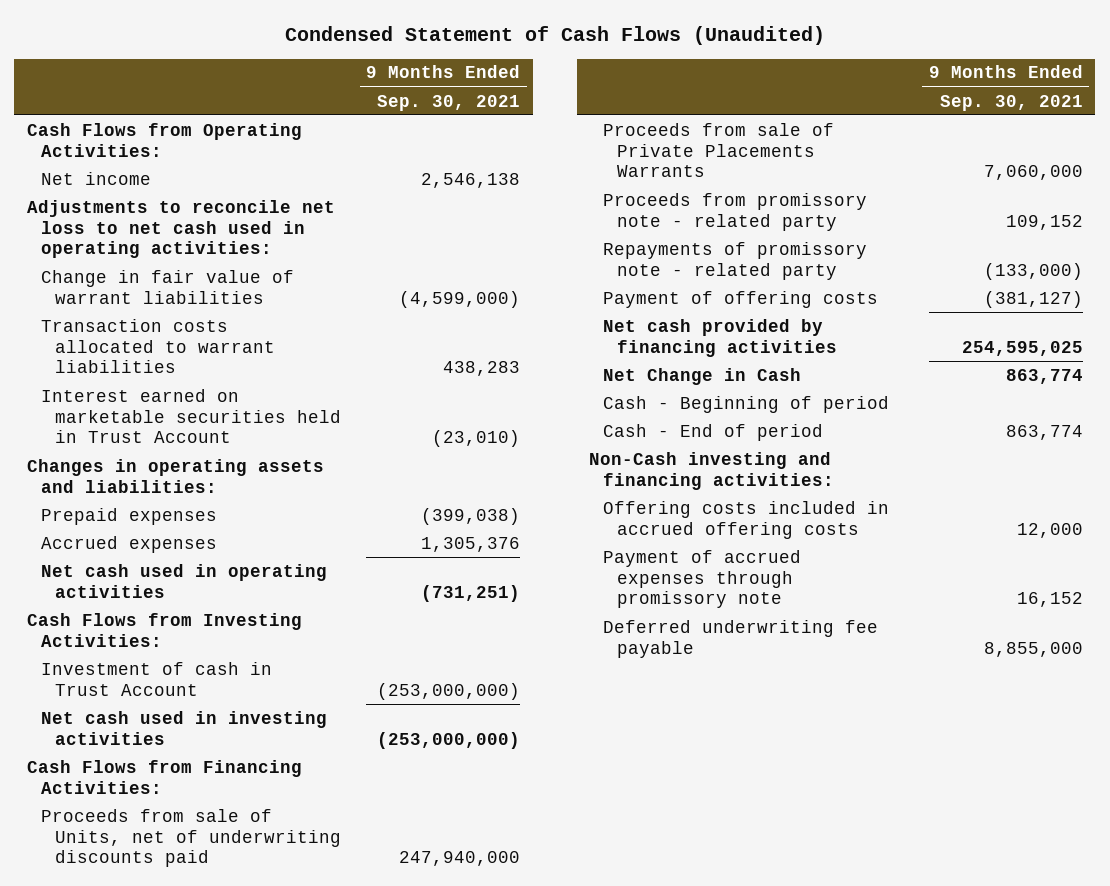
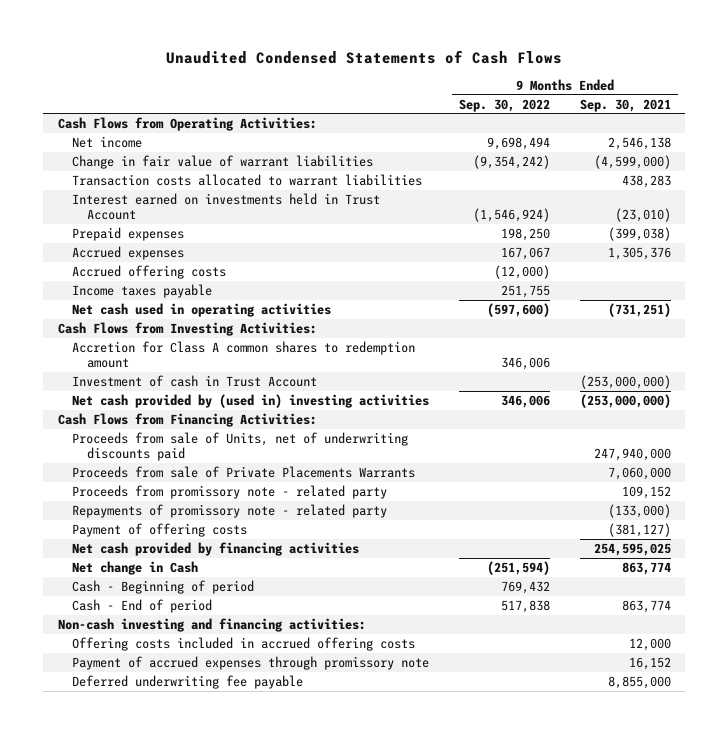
[284,26,825,46] Condensed Statement of Cash Flows (Unaudited) -> [166,50,563,65] Unaudited Condensed Statements of Cash Flows
none -> [458,98,550,112] Sep. 30, 2022
[27,199,336,259] Adjustments to reconcile net loss to net cash used in operating activities: -> none
[27,458,325,493] Changes in operating assets and liabilities: -> none
[40,388,341,444] Interest earned on marketable securities held in Trust Account -> [72,192,381,221] Interest earned on investments held in Trust Account
none -> [72,264,227,279] Accrued offering costs
none -> [72,283,213,298] Income taxes payable
none -> [72,340,416,369] Accretion for Class A common shares to redemption amount
[40,710,327,745] Net cash used in investing activities -> [72,393,430,408] Net cash provided by (used in) investing activities
[603,367,802,385] Net Change in Cash -> [72,560,199,575] Net change in Cash
[589,451,835,490] Non-Cash investing and financing activities: -> [57,617,366,632] Non-cash investing and financing activities:

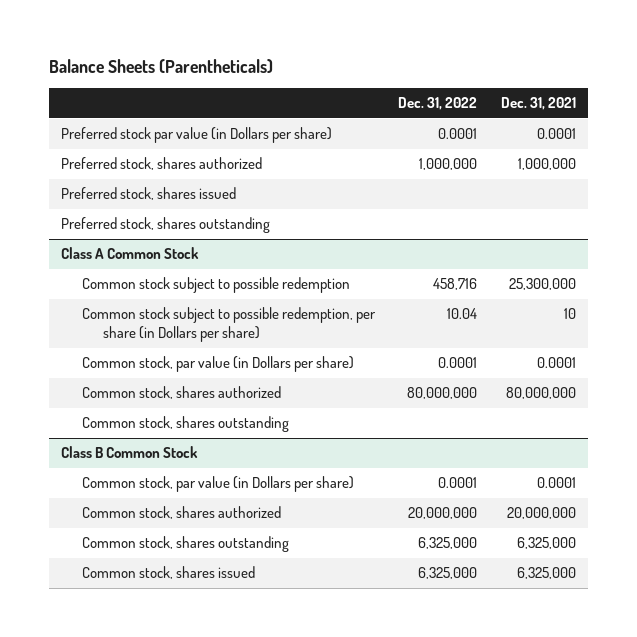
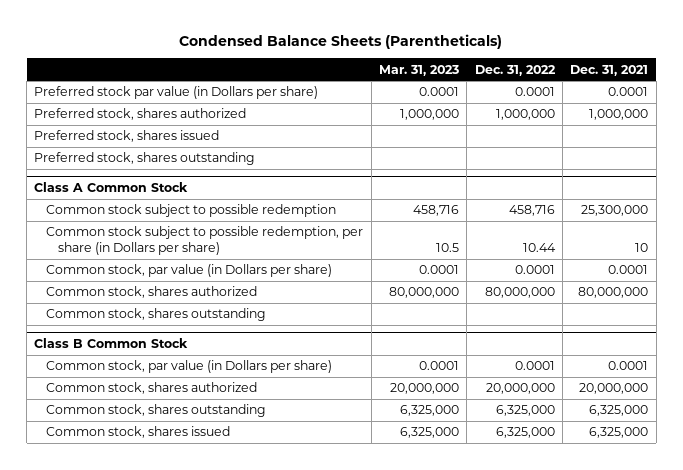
[48,58,273,73] Balance Sheets (Parentheticals) -> [179,33,503,49] Condensed Balance Sheets (Parentheticals)
none -> [379,64,460,76] Mar. 31, 2023
[447,308,478,320] 10.04 -> [522,243,556,253] 10.44

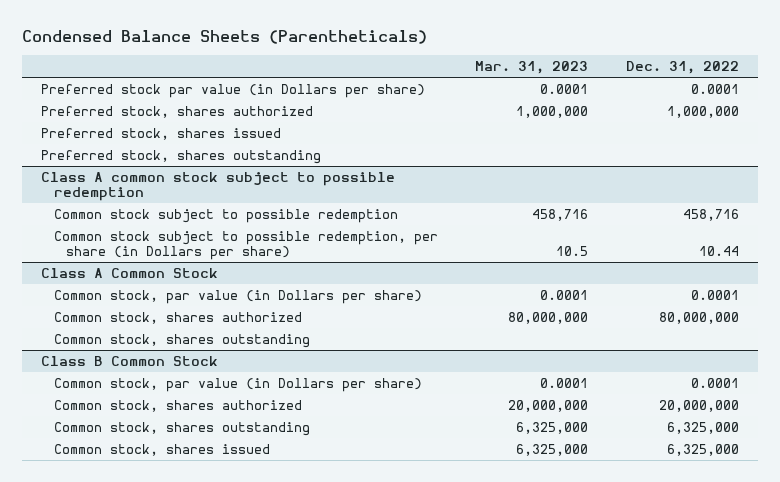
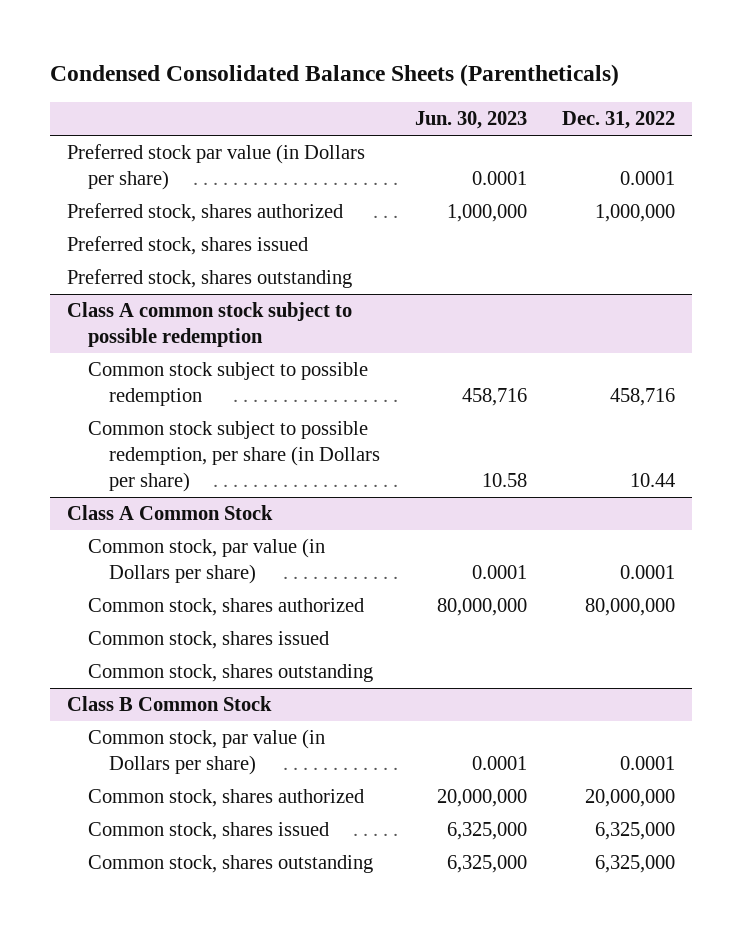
[21,30,427,45] Condensed Balance Sheets (Parentheticals) -> [49,64,619,87] Condensed Consolidated Balance Sheets (Parentheticals)
[475,61,589,75] Mar. 31, 2023 -> none
none -> [415,111,528,130] Jun. 30, 2023
none -> [88,631,330,650] Common stock, shares issued
[53,421,310,436] Common stock, shares outstanding -> [88,855,374,874] Common stock, shares outstanding

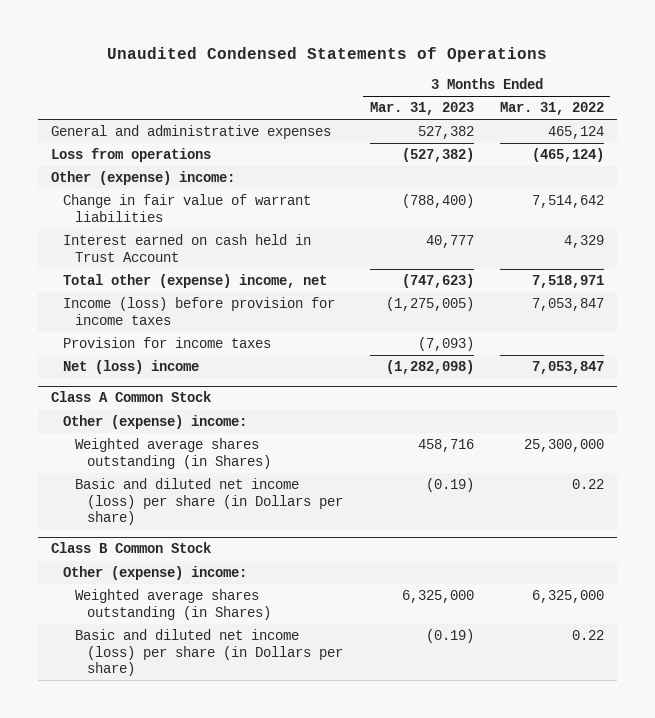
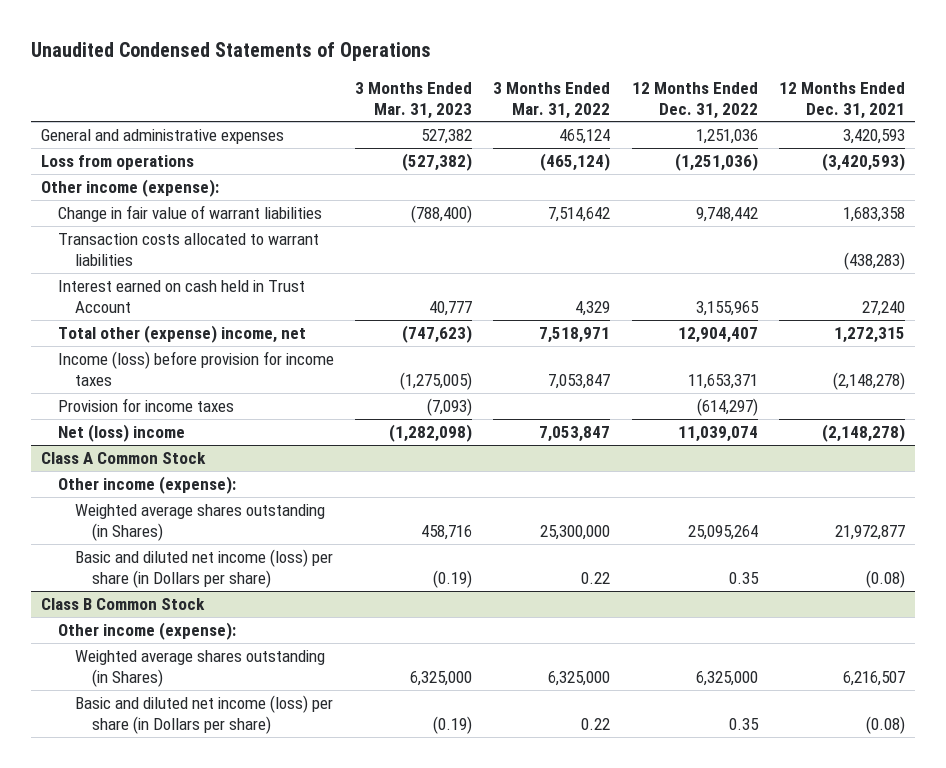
none -> [631,81,758,119] 12 Months Ended Dec. 31, 2022
none -> [778,81,905,119] 12 Months Ended Dec. 31, 2021
[50,171,235,186] Other (expense) income: -> [41,178,220,197] Other income (expense):
none -> [58,232,320,266] Transaction costs allocated to warrant liabilities
[62,415,247,430] Other (expense) income: -> [58,475,237,494] Other income (expense):
[62,566,247,581] Other (expense) income: -> [58,621,237,640] Other income (expense):

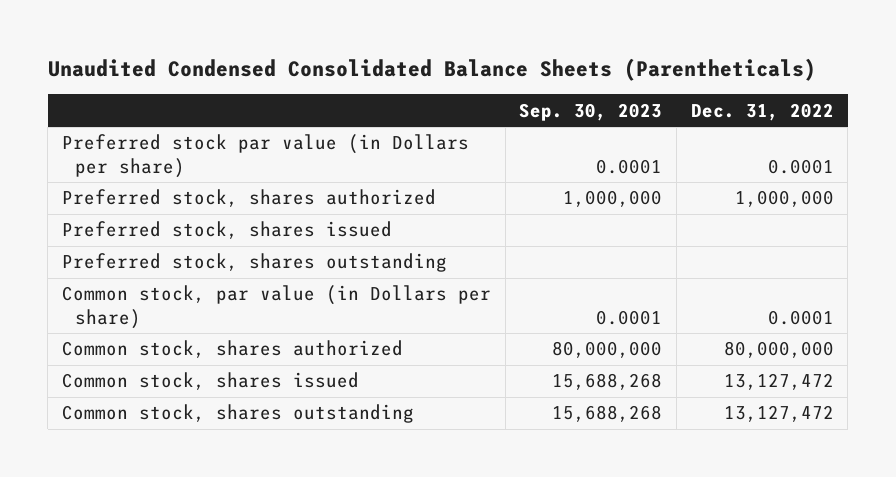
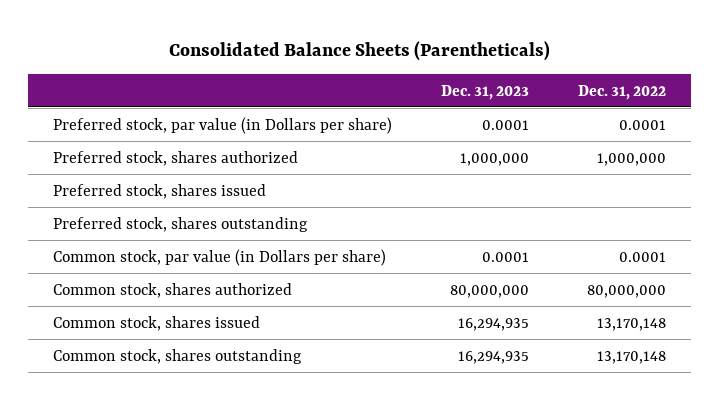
[47,58,816,82] Unaudited Condensed Consolidated Balance Sheets (Parentheticals) -> [168,41,550,62] Consolidated Balance Sheets (Parentheticals)
[519,102,663,121] Sep. 30, 2023 -> none
none -> [441,84,530,100] Dec. 31, 2023
[61,134,469,178] Preferred stock par value (in Dollars per share) -> [52,116,392,134] Preferred stock, par value (in Dollars per share)
[723,373,834,391] 13,127,472 -> [597,317,667,331] 13,170,148
[723,405,834,423] 13,127,472 -> [597,350,667,364] 13,170,148

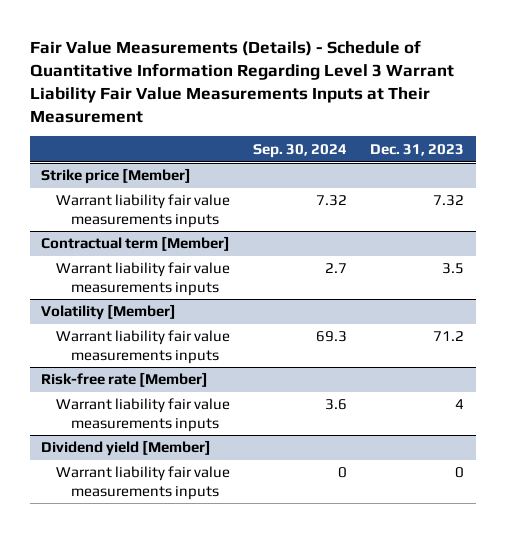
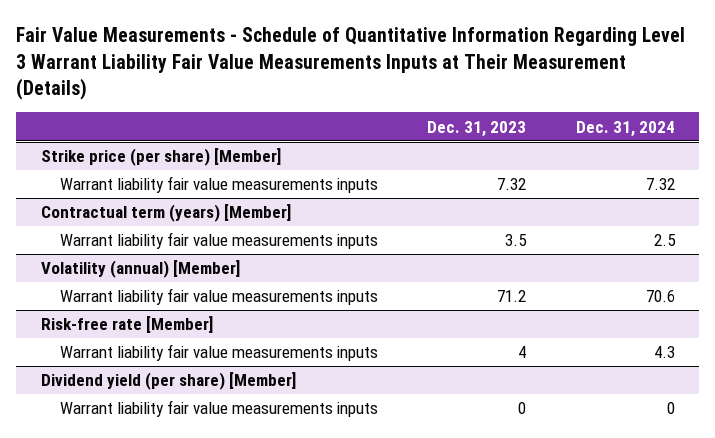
[29,39,454,123] Fair Value Measurements (Details) - Schedule of Quantitative Information Regarding Level 3 Warrant Liability Fair Value Measurements Inputs at Their Measurement -> [16,27,686,101] Fair Value Measurements - Schedule of Quantitative Information Regarding Level 3 Warrant Liability Fair Value Measurements Inputs at Their Measurement (Details)
[253,143,348,158] Sep. 30, 2024 -> none
none -> [575,120,675,137] Dec. 31, 2024
[41,168,192,185] Strike price [Member] -> [40,148,281,167] Strike price (per share) [Member]
[41,236,231,252] Contractual term [Member] -> [40,204,291,223] Contractual term (years) [Member]
[41,304,177,321] Volatility [Member] -> [40,260,240,279] Volatility (annual) [Member]
[41,440,212,457] Dividend yield [Member] -> [40,372,296,391] Dividend yield (per share) [Member]

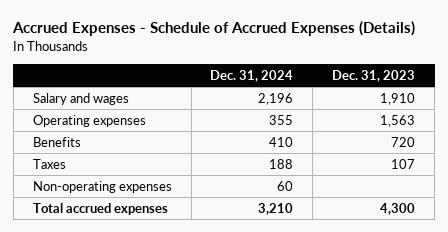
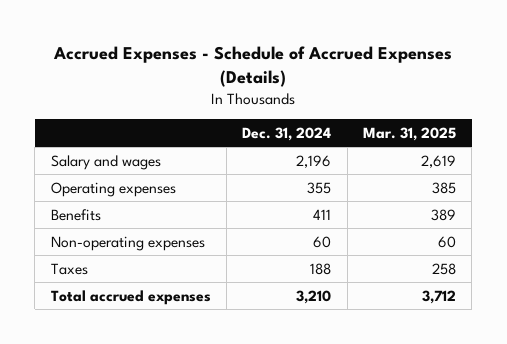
[332,69,416,82] Dec. 31, 2023 -> none
none -> [362,126,456,141] Mar. 31, 2025
[269,136,294,147] 410 -> [313,208,332,220] 411
[32,158,66,169] Taxes -> [50,262,88,275] Taxes

